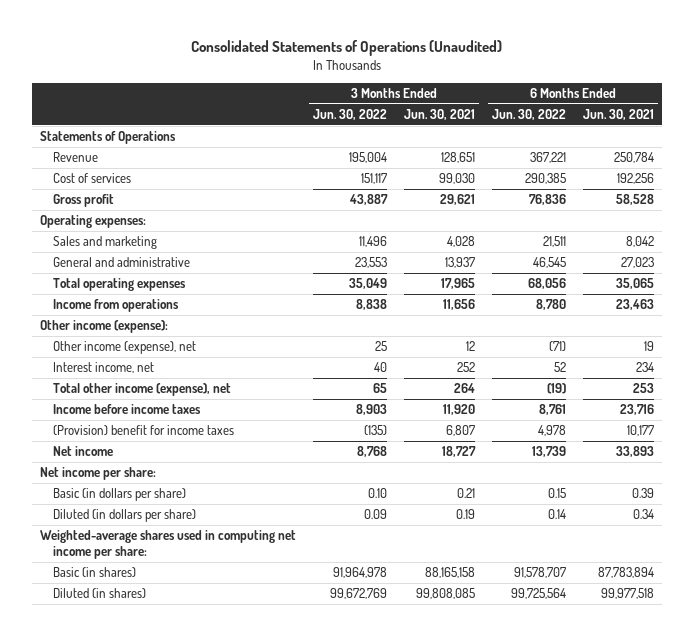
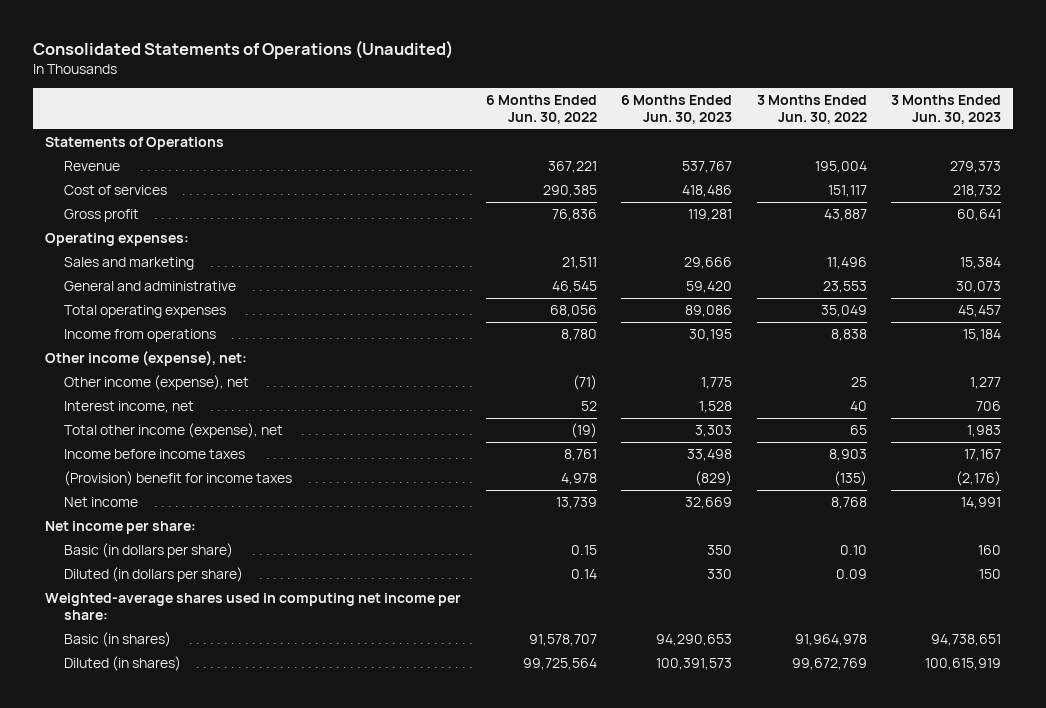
[404,108,476,120] Jun. 30, 2021 -> none
[582,108,654,120] Jun. 30, 2021 -> none
none -> [621,95,733,124] 6 Months Ended Jun. 30, 2023
none -> [891,95,1002,124] 3 Months Ended Jun. 30, 2023
[40,320,169,334] Other income (expense): -> [45,351,248,367] Other income (expense), net:

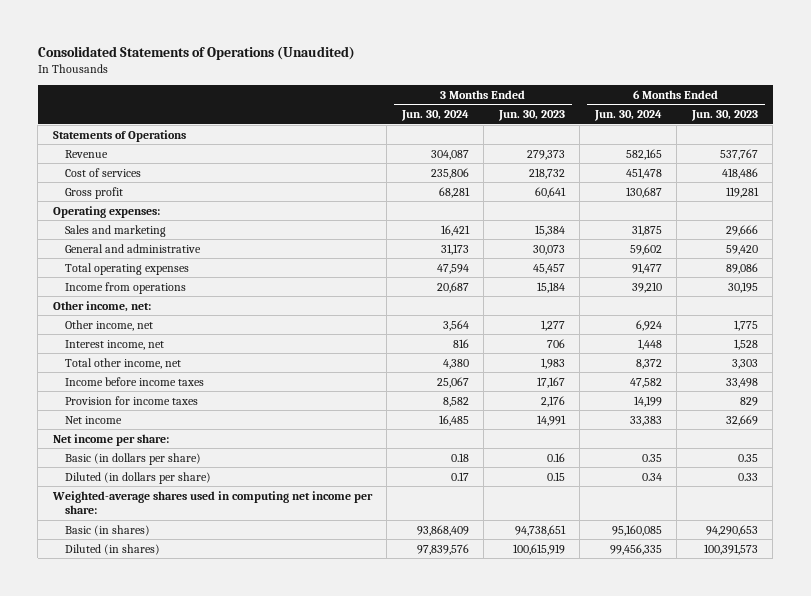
[485,95,597,124] 6 Months Ended Jun. 30, 2022 -> none
[756,95,867,124] 3 Months Ended Jun. 30, 2022 -> none
none -> [400,110,469,122] Jun. 30, 2024
none -> [593,110,662,122] Jun. 30, 2024
[45,351,248,367] Other income (expense), net: -> [52,300,151,312] Other income, net:
[63,375,249,391] Other income (expense), net -> [65,319,154,331] Other income, net
[63,423,283,439] Total other income (expense), net -> [65,357,182,369] Total other income, net
[63,471,292,487] (Provision) benefit for income taxes -> [65,395,199,405] Provision for income taxes
[695,471,733,487] (829) -> [739,396,758,406] 829
[956,471,1002,487] (2,176) -> [540,395,565,407] 2,176
[707,545,733,556] 350 -> [737,453,758,462] 0.35
[978,545,1002,556] 160 -> [546,452,565,462] 0.16
[707,569,733,580] 330 -> [737,472,758,481] 0.33
[979,569,1002,580] 150 -> [546,471,565,481] 0.15

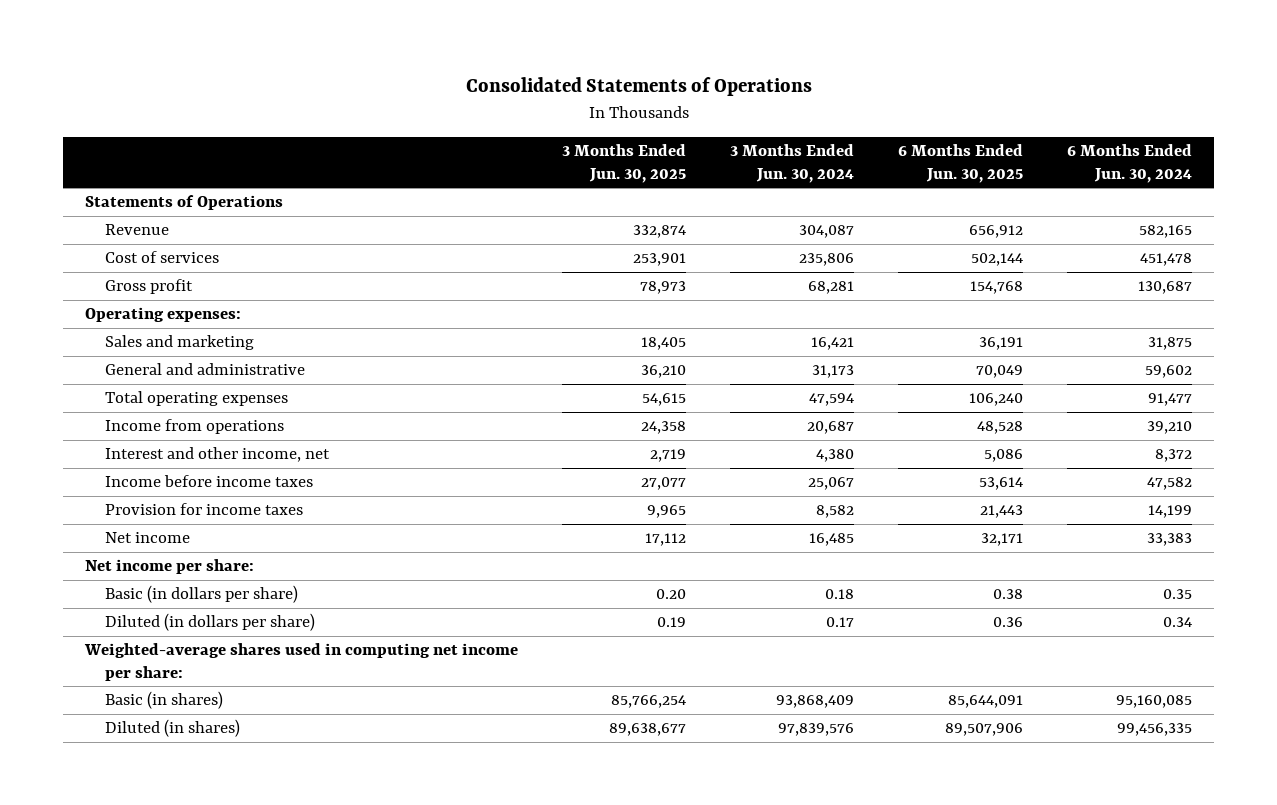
[37,45,355,60] Consolidated Statements of Operations (Unaudited) -> [465,77,812,97] Consolidated Statements of Operations
[497,110,565,122] Jun. 30, 2023 -> none
[690,110,758,122] Jun. 30, 2023 -> none
none -> [562,144,687,183] 3 Months Ended Jun. 30, 2025
none -> [898,144,1024,183] 6 Months Ended Jun. 30, 2025
[52,300,151,312] Other income, net: -> none
[65,339,165,350] Interest income, net -> none
[65,357,182,369] Total other income, net -> none
[65,319,154,331] Other income, net -> [104,447,330,463] Interest and other income, net
[442,319,469,331] 3,564 -> [816,449,855,463] 4,380
[635,319,662,331] 6,924 -> [1155,449,1193,463] 8,372

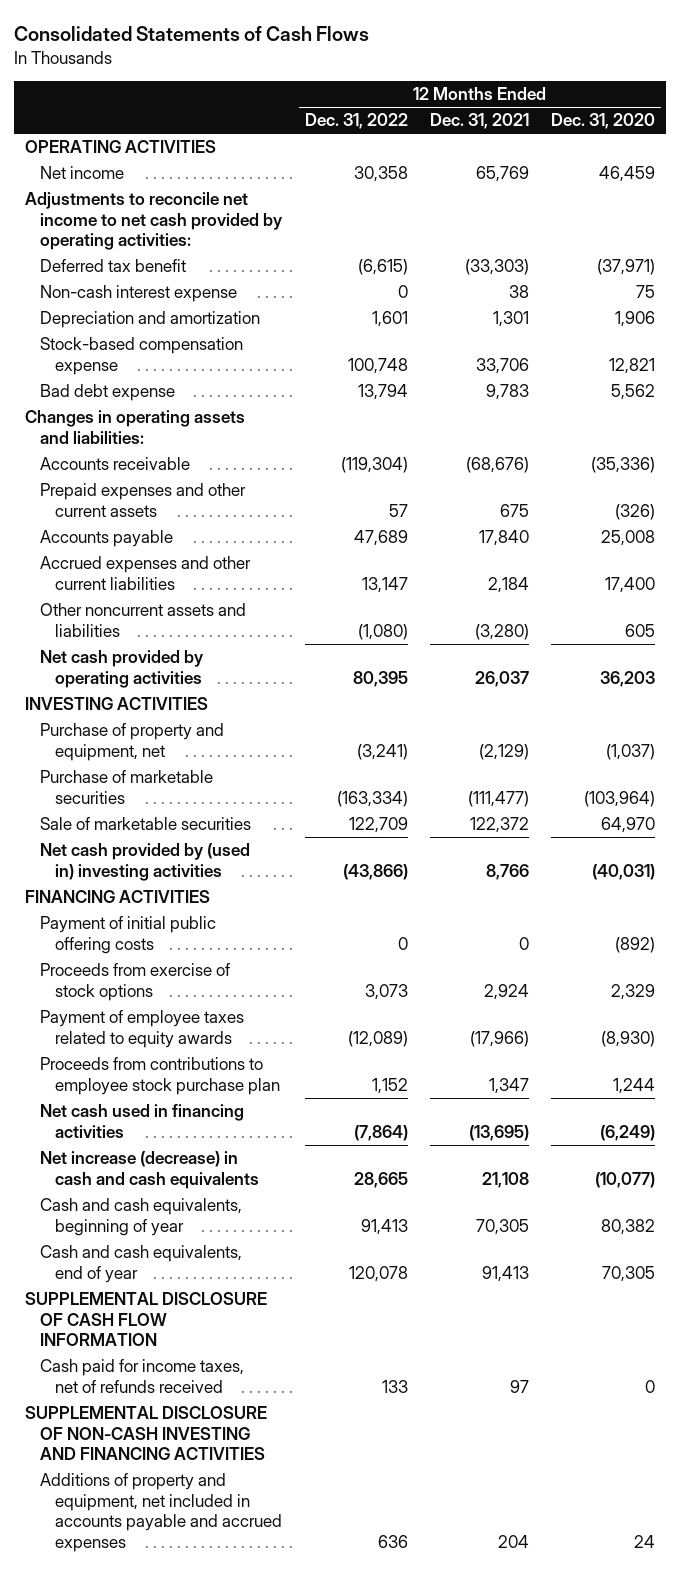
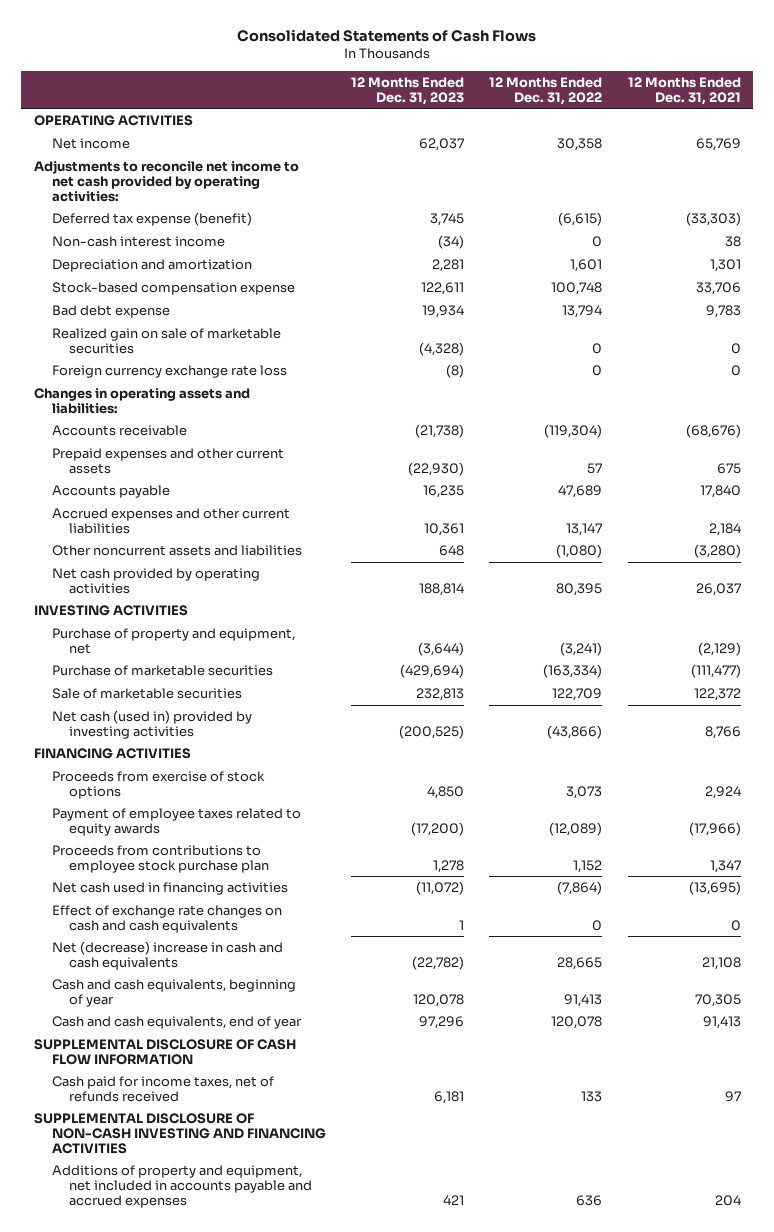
[551,113,656,130] Dec. 31, 2020 -> none
none -> [350,76,464,105] 12 Months Ended Dec. 31, 2023
[40,259,187,273] Deferred tax benefit -> [51,211,252,226] Deferred tax expense (benefit)
[40,285,238,303] Non-cash interest expense -> [51,235,225,247] Non-cash interest income
none -> [51,327,281,354] Realized gain on sale of marketable securities
none -> [51,364,287,378] Foreign currency exchange rate loss
[40,843,251,881] Net cash provided by (used in) investing activities -> [51,709,252,739] Net cash (used in) provided by investing activities
[40,916,217,954] Payment of initial public offering costs -> none
none -> [51,904,282,933] Effect of exchange rate changes on cash and cash equivalents
[40,1151,259,1189] Net increase (decrease) in cash and cash equivalents -> [51,940,283,970] Net (decrease) increase in cash and cash equivalents

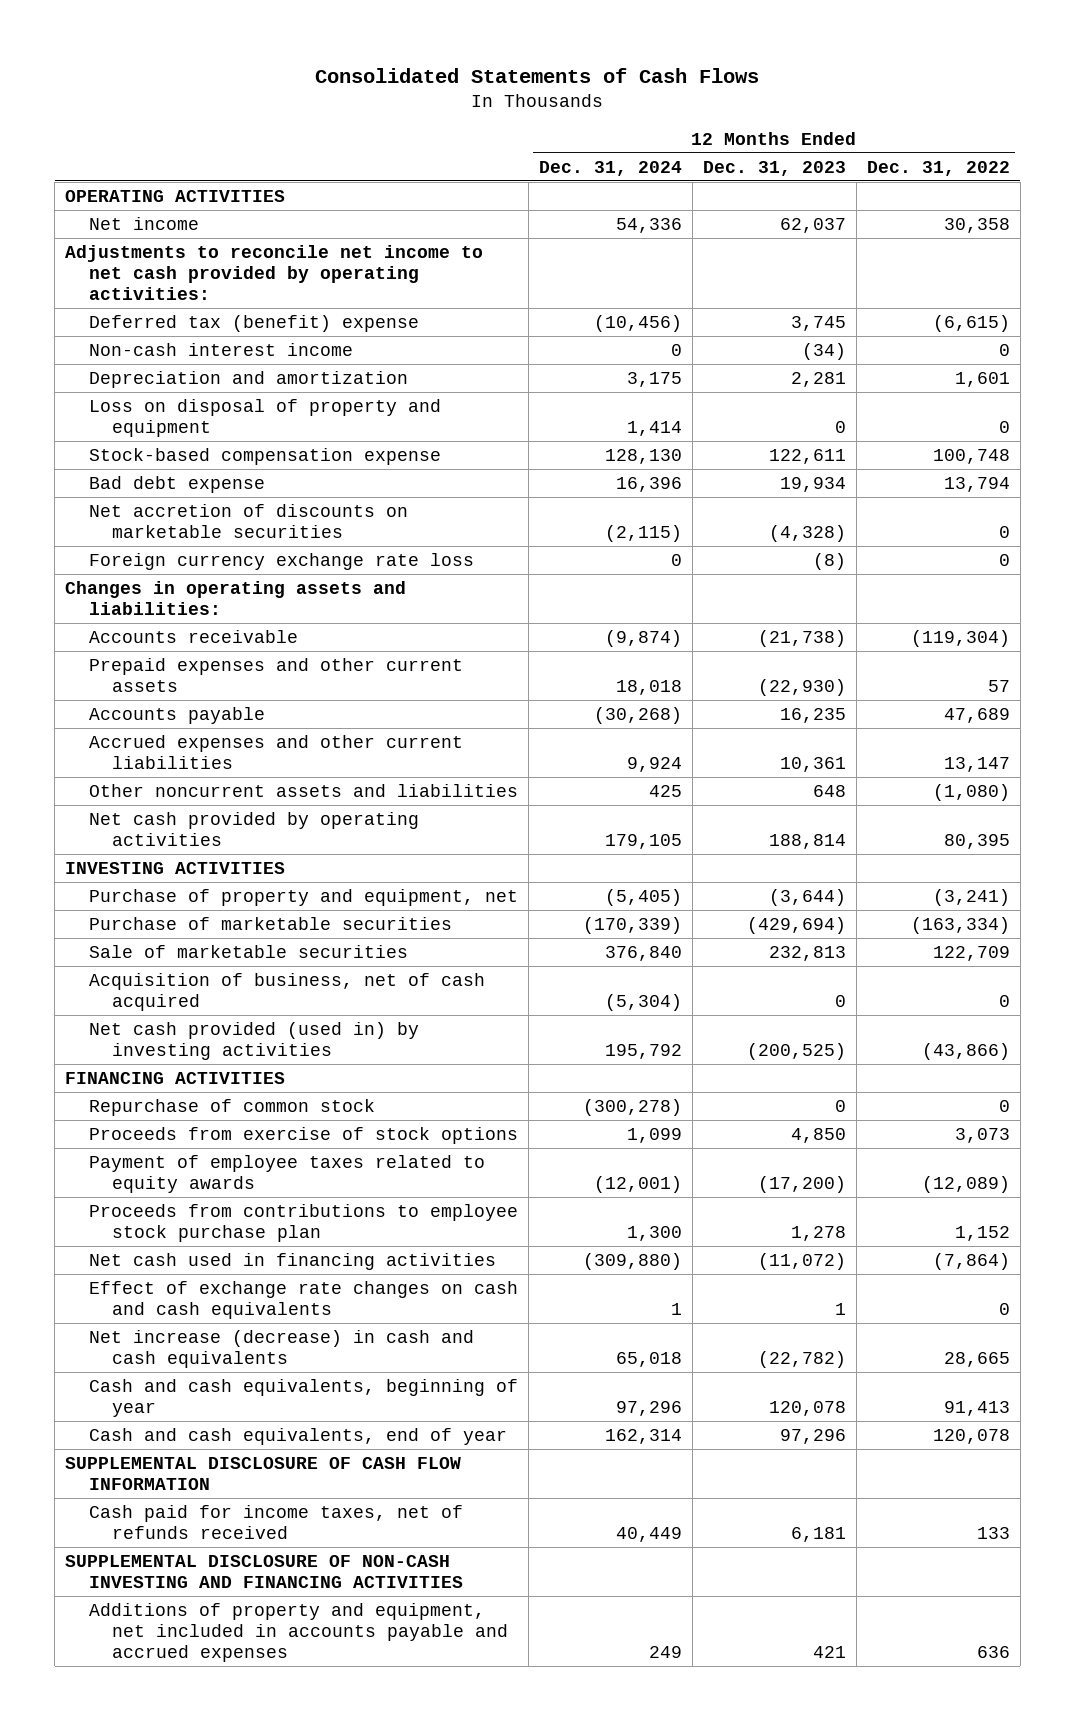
[627,76,741,105] 12 Months Ended Dec. 31, 2021 -> none
none -> [538,160,682,176] Dec. 31, 2024
[51,211,252,226] Deferred tax expense (benefit) -> [88,314,419,332] Deferred tax (benefit) expense
none -> [88,398,441,437] Loss on disposal of property and equipment
[51,327,281,354] Realized gain on sale of marketable securities -> [88,503,408,538] Net accretion of discounts on marketable securities
none -> [88,972,485,1011] Acquisition of business, net of cash acquired
[51,709,252,739] Net cash (used in) provided by investing activities -> [88,1021,419,1060] Net cash provided (used in) by investing activities
none -> [88,1098,375,1116] Repurchase of common stock
[51,940,283,970] Net (decrease) increase in cash and cash equivalents -> [88,1329,474,1368] Net increase (decrease) in cash and cash equivalents

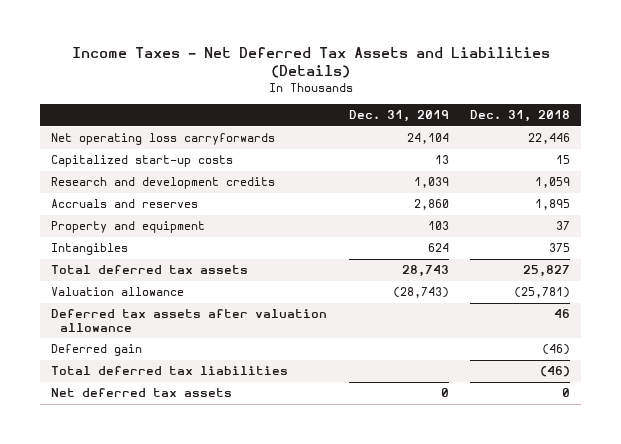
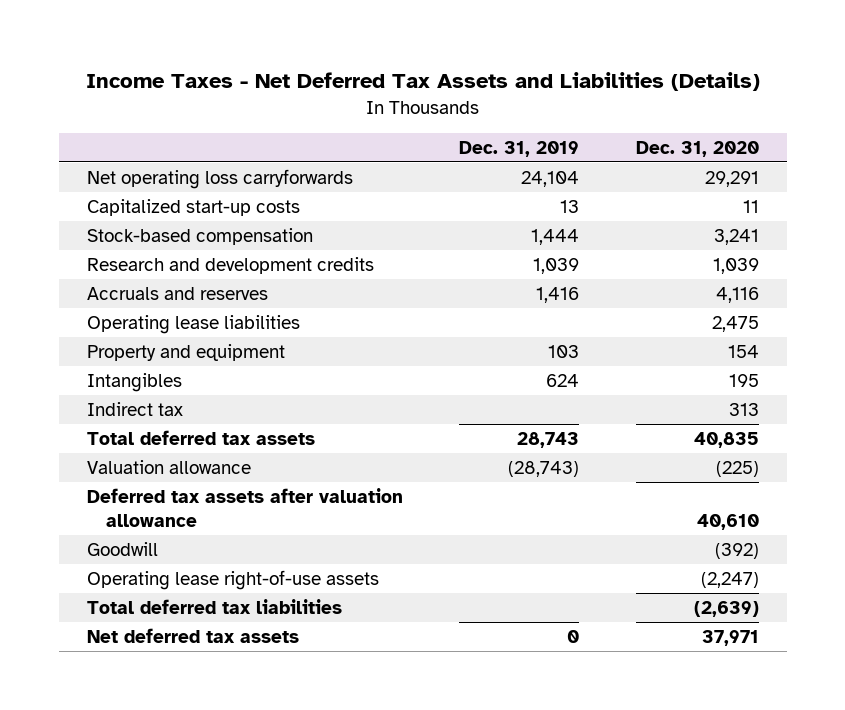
[470,110,571,123] Dec. 31, 2018 -> none
none -> [635,140,759,157] Dec. 31, 2020
none -> [86,228,313,246] Stock-based compensation
[413,199,449,211] 2,860 -> [536,287,580,304] 1,416
none -> [86,315,300,335] Operating lease liabilities
none -> [86,402,183,417] Indirect tax
[50,344,142,357] Deferred gain -> none
none -> [86,542,158,557] Goodwill
none -> [86,570,379,591] Operating lease right-of-use assets

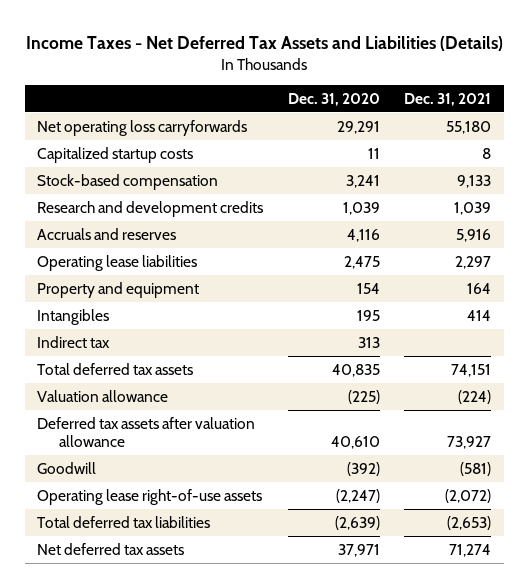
[459,140,580,157] Dec. 31, 2019 -> none
none -> [404,92,492,106] Dec. 31, 2021
[86,199,300,217] Capitalized start-up costs -> [37,146,194,163] Capitalized startup costs

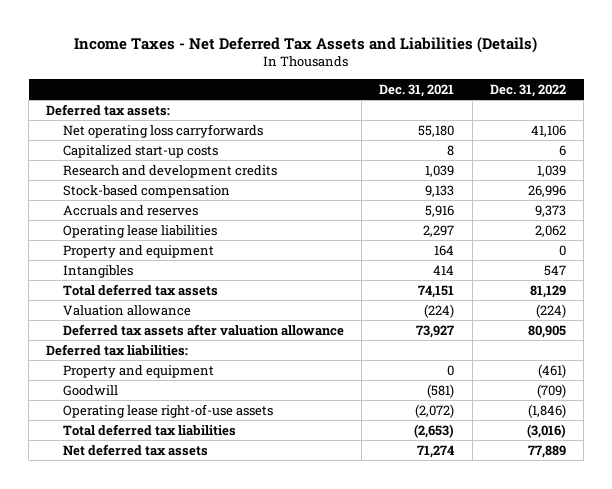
[287,92,380,106] Dec. 31, 2020 -> none
none -> [489,83,566,97] Dec. 31, 2022
none -> [46,103,171,116] Deferred tax assets:
[37,146,194,163] Capitalized startup costs -> [63,144,219,158] Capitalized start-up costs
[37,173,219,190] Stock-based compensation -> [63,184,231,198] Stock-based compensation
[37,335,111,348] Indirect tax -> none
none -> [46,343,189,356] Deferred tax liabilities:
none -> [63,364,215,378] Property and equipment

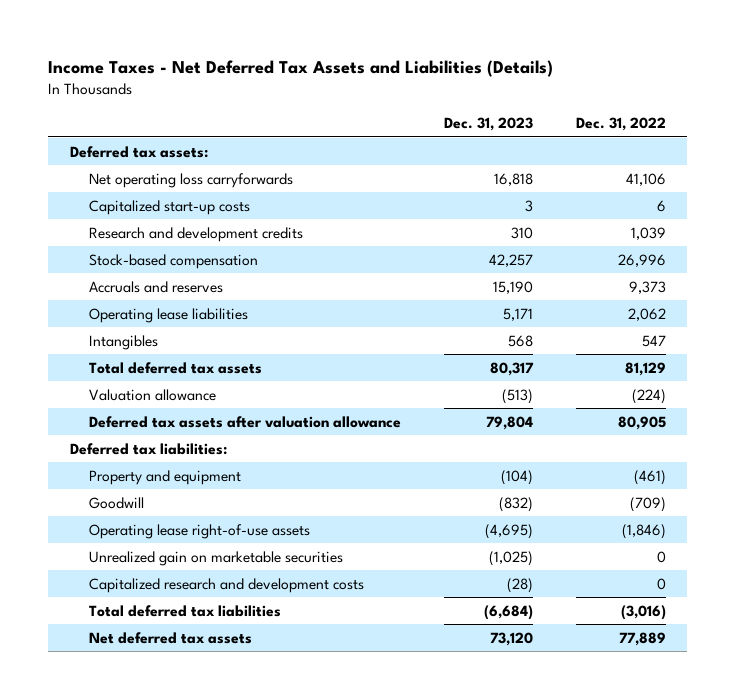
[379,83,455,97] Dec. 31, 2021 -> none
none -> [443,117,533,132] Dec. 31, 2023
[63,244,215,258] Property and equipment -> none
none -> [88,550,343,566] Unrealized gain on marketable securities
none -> [88,577,364,593] Capitalized research and development costs

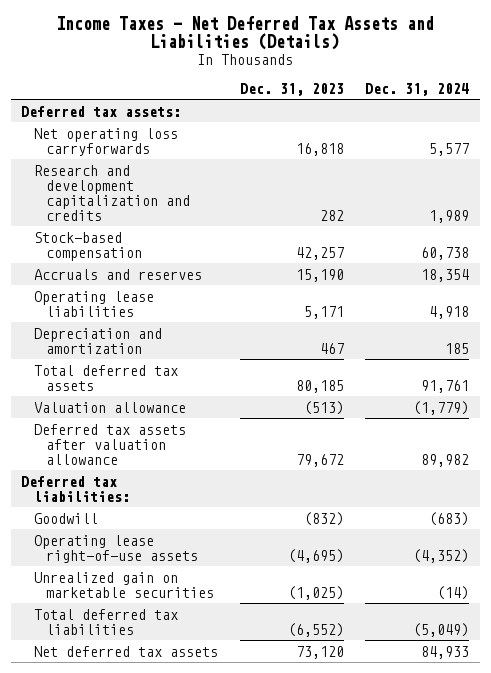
[575,117,666,132] Dec. 31, 2022 -> none
none -> [365,82,470,96] Dec. 31, 2024
[88,199,250,215] Capitalized start-up costs -> none
[88,226,303,242] Research and development credits -> [33,164,191,221] Research and development capitalization and credits
[510,226,533,239] 310 -> [319,209,344,221] 282
[88,334,158,350] Intangibles -> none
none -> [33,327,162,354] Depreciation and amortization
[489,361,534,376] 80,317 -> [295,379,344,393] 80,185
[485,415,533,430] 79,804 -> [295,453,344,467] 79,672
[88,469,241,485] Property and equipment -> none
[88,577,364,593] Capitalized research and development costs -> none
[483,604,533,620] (6,684) -> [287,622,344,637] (6,552)

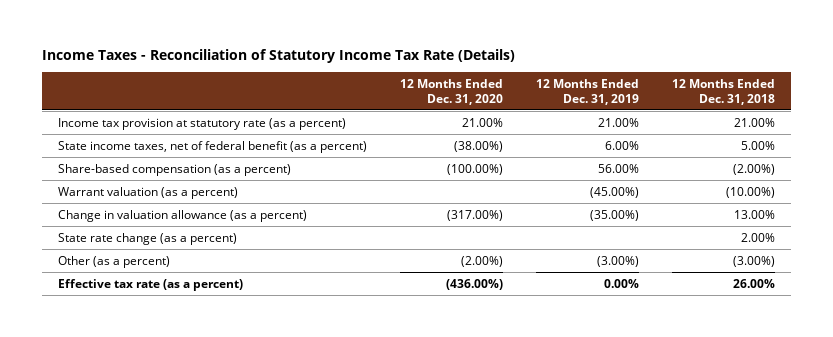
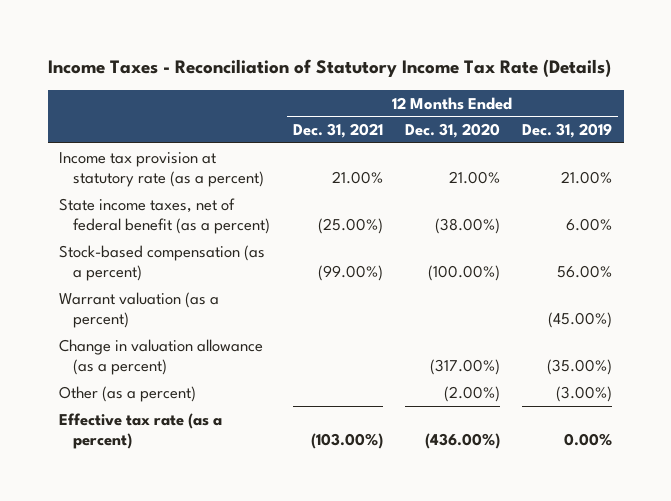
[671,78,775,105] 12 Months Ended Dec. 31, 2018 -> none
none -> [292,123,383,139] Dec. 31, 2021
[58,163,292,176] Share-based compensation (as a percent) -> [58,244,265,281] Stock-based compensation (as a percent)
[58,232,238,245] State rate change (as a percent) -> none

